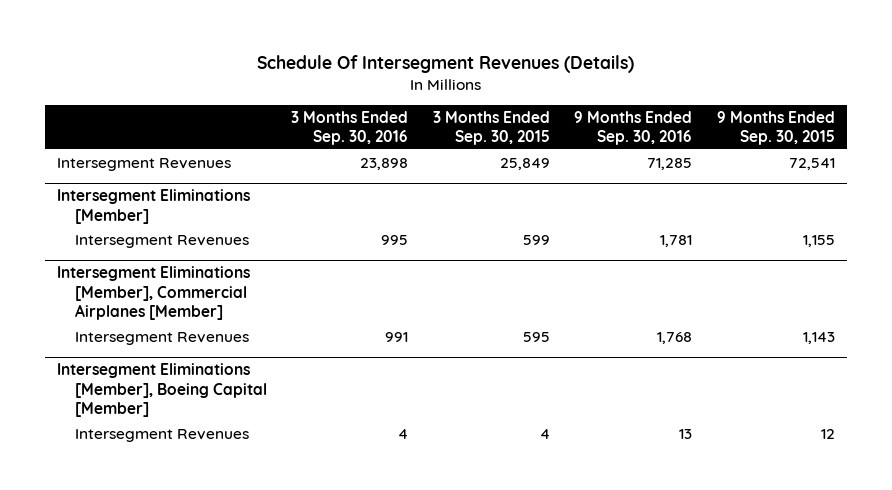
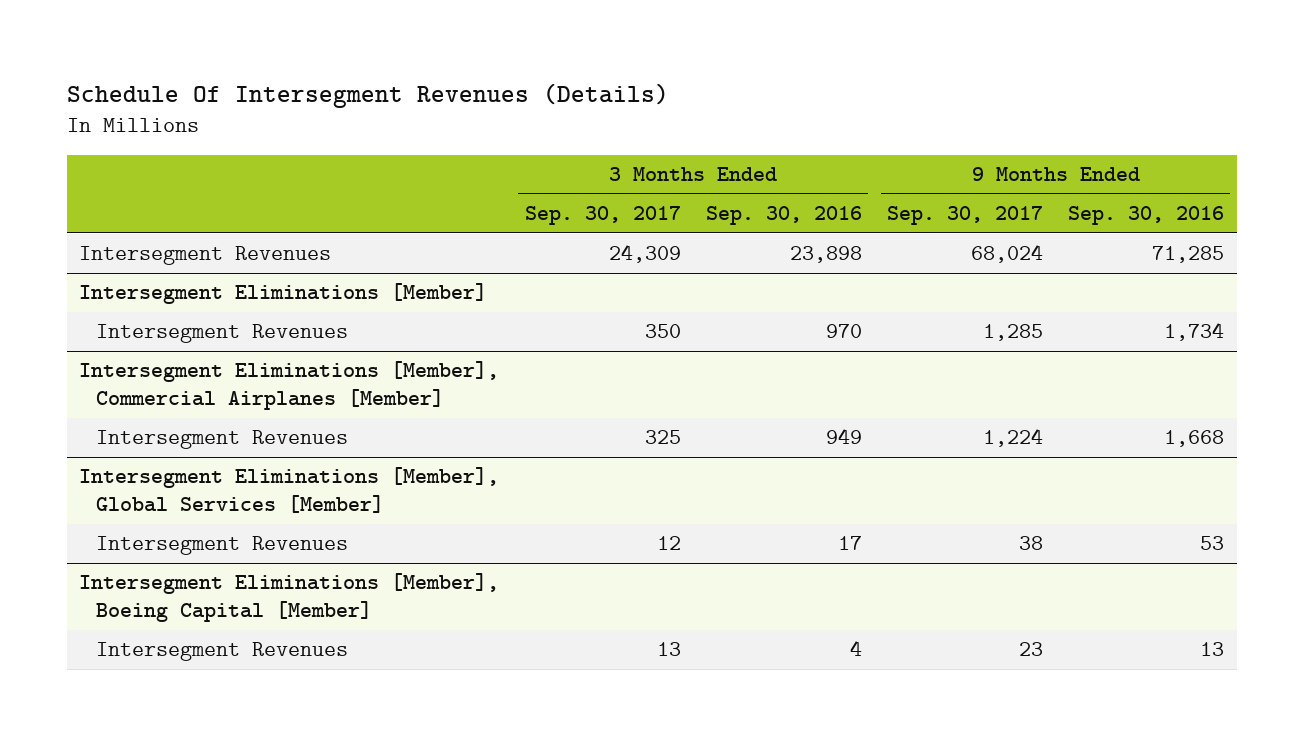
[432,110,550,146] 3 Months Ended Sep. 30, 2015 -> none
[717,110,836,146] 9 Months Ended Sep. 30, 2015 -> none
none -> [524,206,681,226] Sep. 30, 2017
none -> [886,206,1043,226] Sep. 30, 2017
[381,234,409,245] 995 -> [825,324,862,339] 970
[660,234,693,247] 1,781 -> [1164,322,1225,342] 1,734
[385,331,409,342] 991 -> [825,428,862,445] 949
[657,331,693,344] 1,768 -> [1164,430,1225,448] 1,668
none -> [79,467,500,514] Intersegment Eliminations [Member], Global Services [Member]
none -> [96,536,349,556] Intersegment Revenues

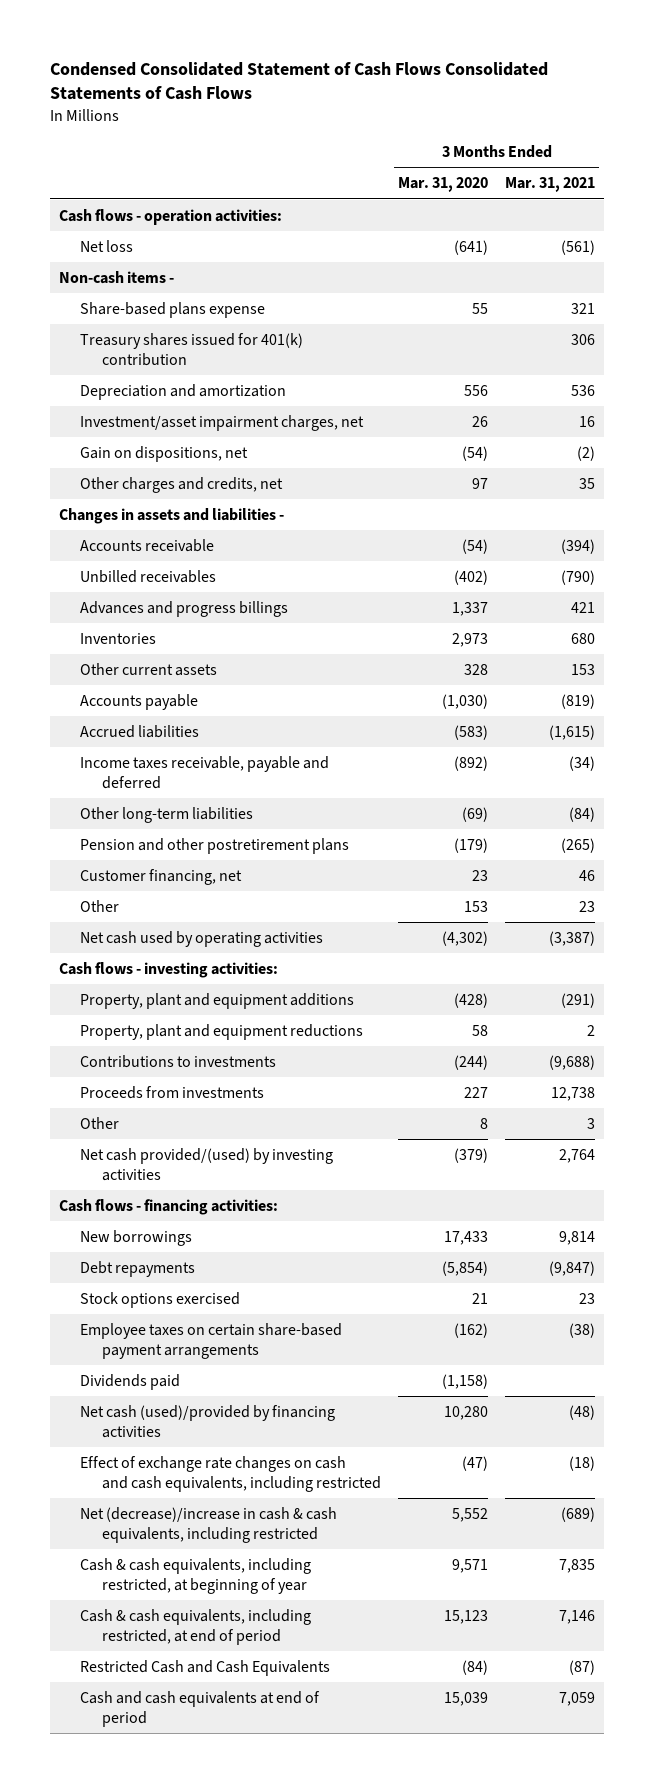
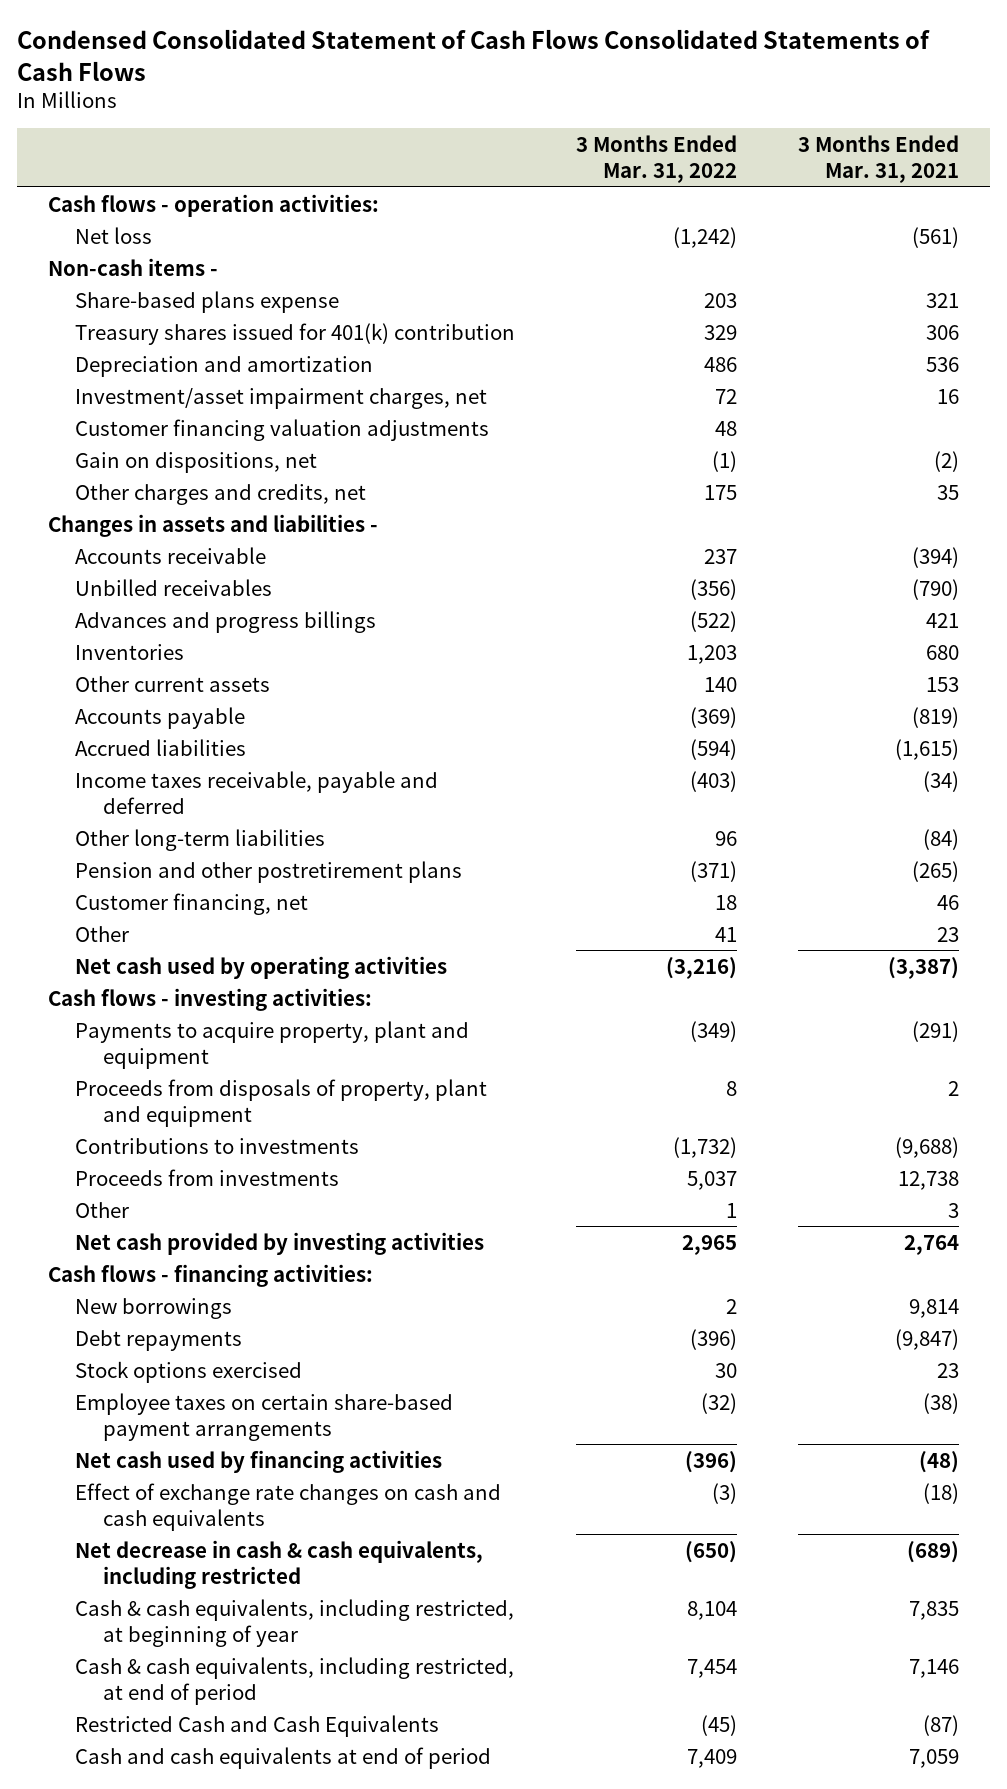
[398,177,489,193] Mar. 31, 2020 -> none
none -> [576,134,738,184] 3 Months Ended Mar. 31, 2022
none -> [75,418,490,441] Customer financing valuation adjustments
[80,992,355,1009] Property, plant and equipment additions -> [75,1020,470,1069] Payments to acquire property, plant and equipment
[80,1023,364,1040] Property, plant and equipment reductions -> [75,1078,488,1127] Proceeds from disposals of property, plant and equipment
[80,1147,334,1181] Net cash provided/(used) by investing activities -> [75,1231,485,1255] Net cash provided by investing activities
[80,1373,181,1390] Dividends paid -> none
[80,1404,336,1438] Net cash (used)/provided by financing activities -> [75,1449,443,1473] Net cash used by financing activities
[80,1455,381,1492] Effect of exchange rate changes on cash and cash equivalents, including restricted -> [75,1482,502,1531] Effect of exchange rate changes on cash and cash equivalents
[80,1506,338,1543] Net (decrease)/increase in cash & cash equivalents, including restricted -> [75,1539,484,1589] Net decrease in cash & cash equivalents, including restricted

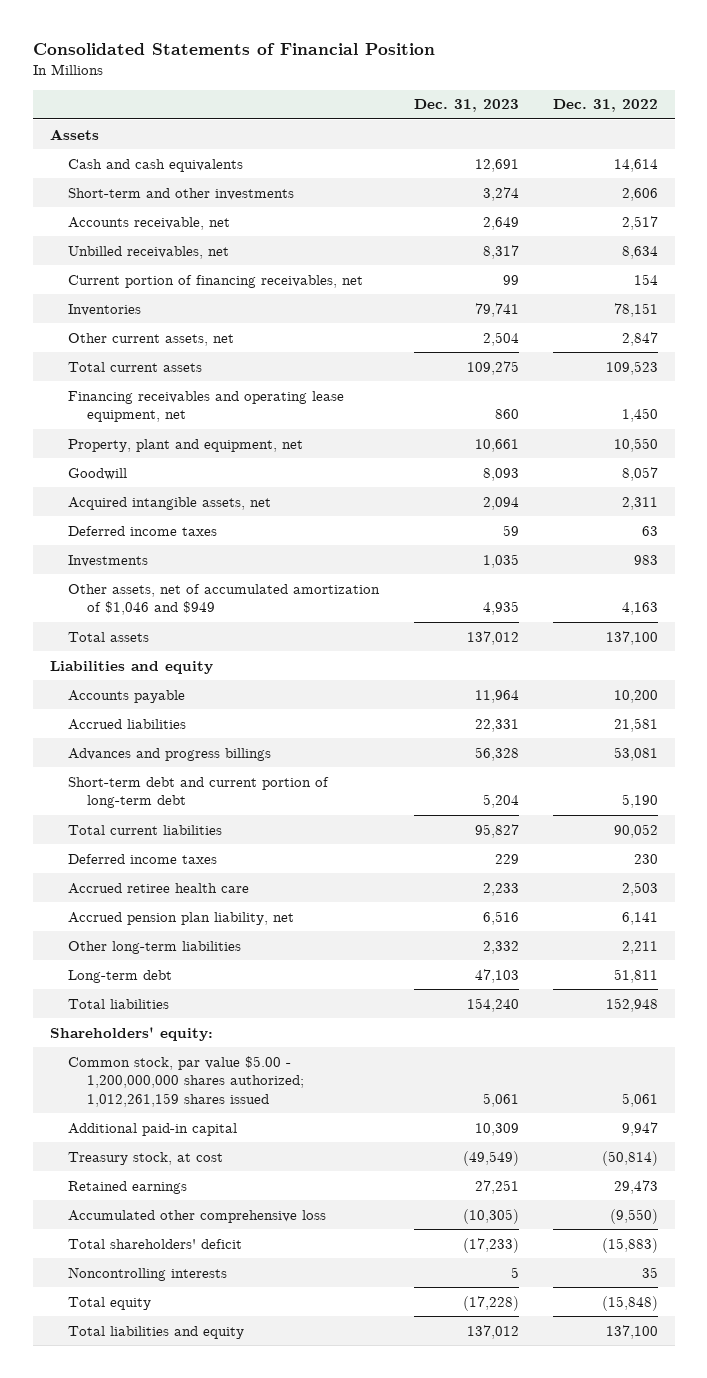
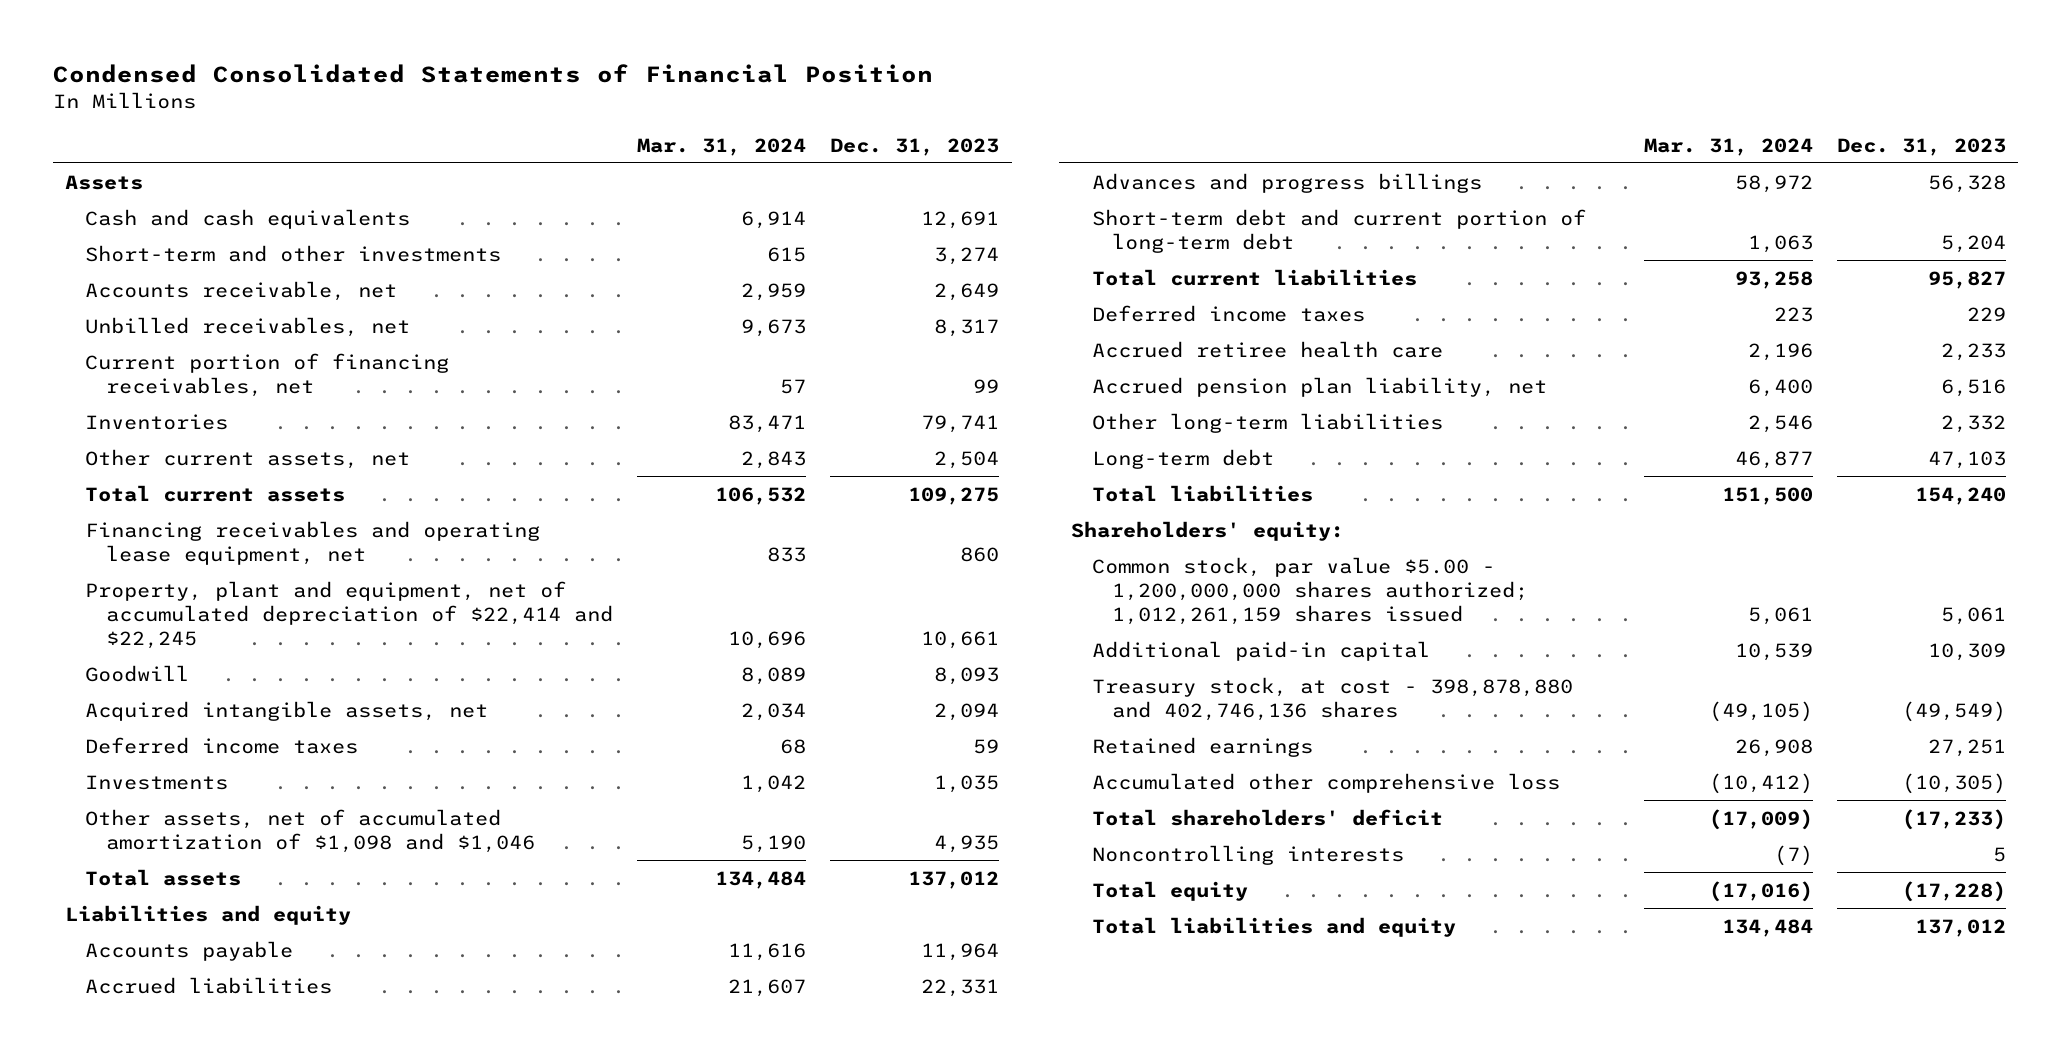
[32,43,435,56] Consolidated Statements of Financial Position -> [52,64,933,84] Condensed Consolidated Statements of Financial Position
[552,99,658,113] Dec. 31, 2022 -> none
none -> [637,137,807,156] Mar. 31, 2024
[68,438,304,452] Property, plant and equipment, net -> [85,580,614,649] Property, plant and equipment, net of accumulated depreciation of $22,414 and $22,245
[68,583,381,616] Other assets, net of accumulated amortization of $1,046 and $949 -> [85,808,536,853] Other assets, net of accumulated amortization of $1,098 and $1,046
[68,1151,224,1165] Treasury stock, at cost -> [1091,676,1573,721] Treasury stock, at cost - 398,878,880 and 402,746,136 shares

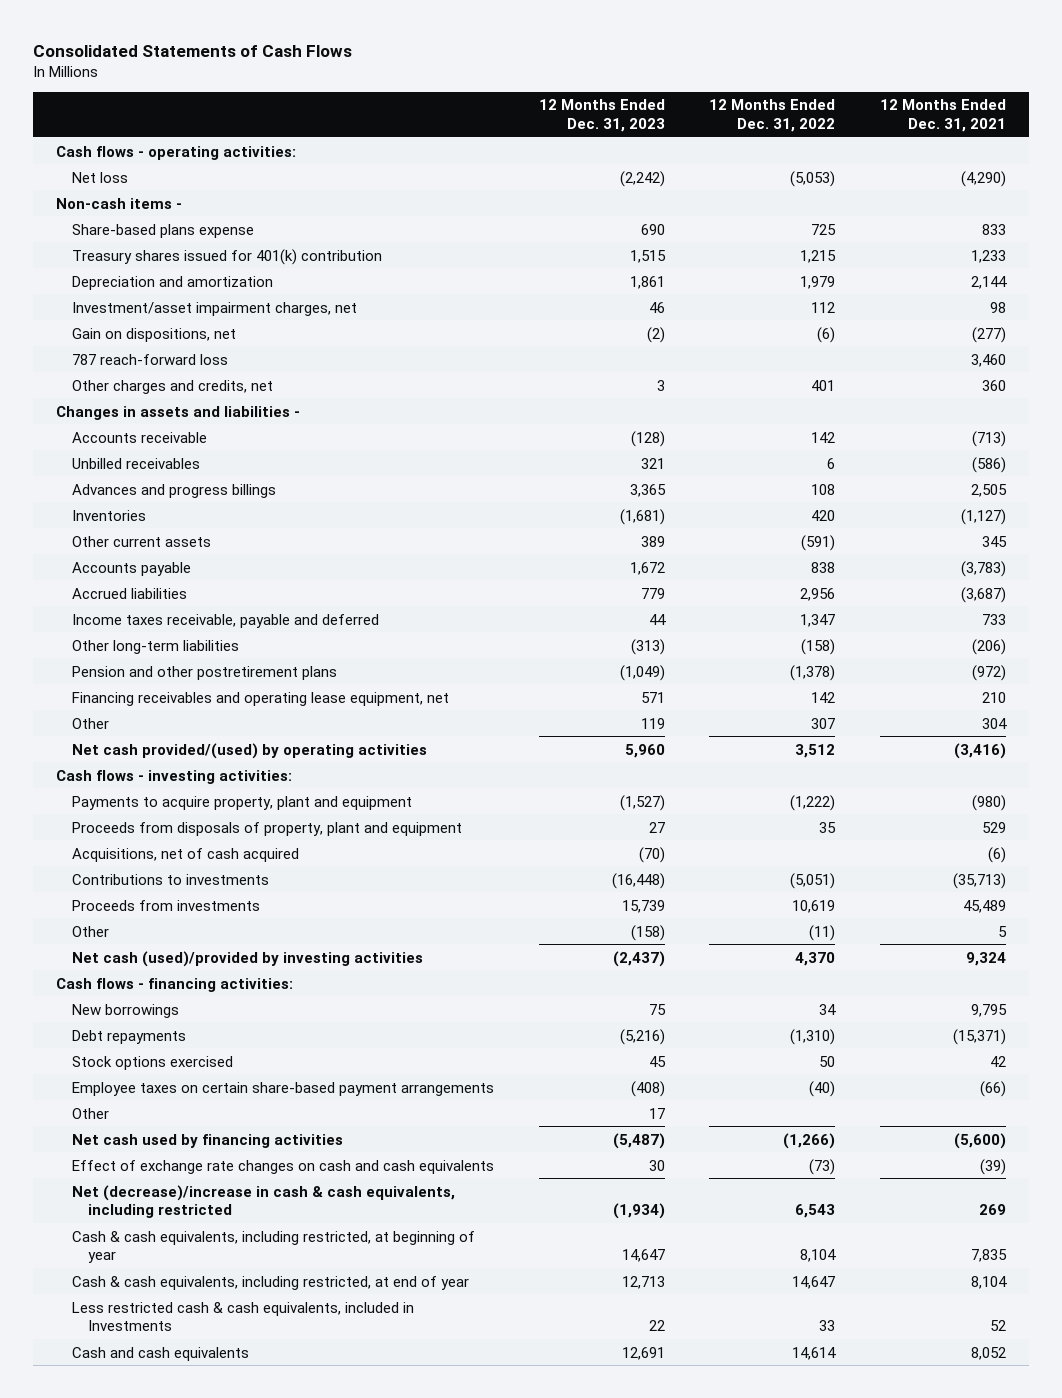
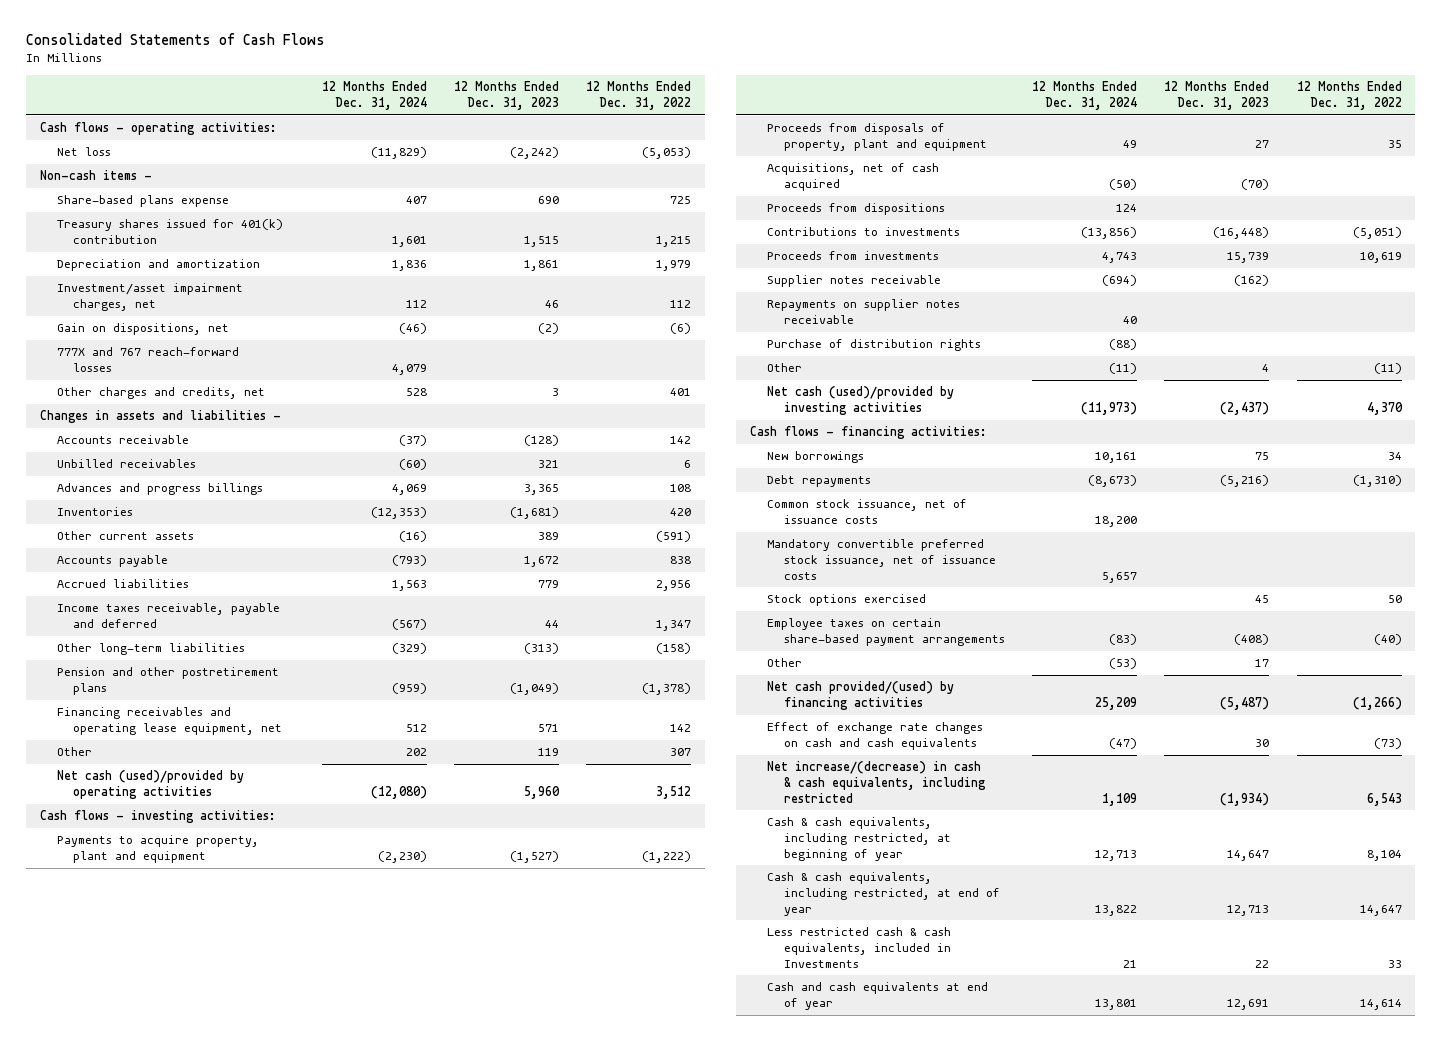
[880,99,1007,132] 12 Months Ended Dec. 31, 2021 -> none
none -> [321,81,427,111] 12 Months Ended Dec. 31, 2024
[72,353,229,365] 787 reach-forward loss -> [56,347,239,373] 777X and 767 reach-forward losses
[72,742,428,759] Net cash provided/(used) by operating activities -> [56,770,244,800] Net cash (used)/provided by operating activities
none -> [766,203,945,216] Proceeds from dispositions
none -> [766,275,941,288] Supplier notes receivable
none -> [766,299,960,325] Repayments on supplier notes receivable
none -> [766,339,981,352] Purchase of distribution rights
[630,924,665,941] (158) -> [1262,364,1270,373] 4
none -> [766,499,967,525] Common stock issuance, net of issuance costs
none -> [766,539,996,580] Mandatory convertible preferred stock issuance, net of issuance costs
[72,1133,344,1148] Net cash used by financing activities -> [766,681,954,711] Net cash provided/(used) by financing activities
[72,1184,456,1219] Net (decrease)/increase in cash & cash equivalents, including restricted -> [766,761,986,803] Net increase/(decrease) in cash & cash equivalents, including restricted
[72,1346,250,1361] Cash and cash equivalents -> [766,982,988,1011] Cash and cash equivalents at end of year

